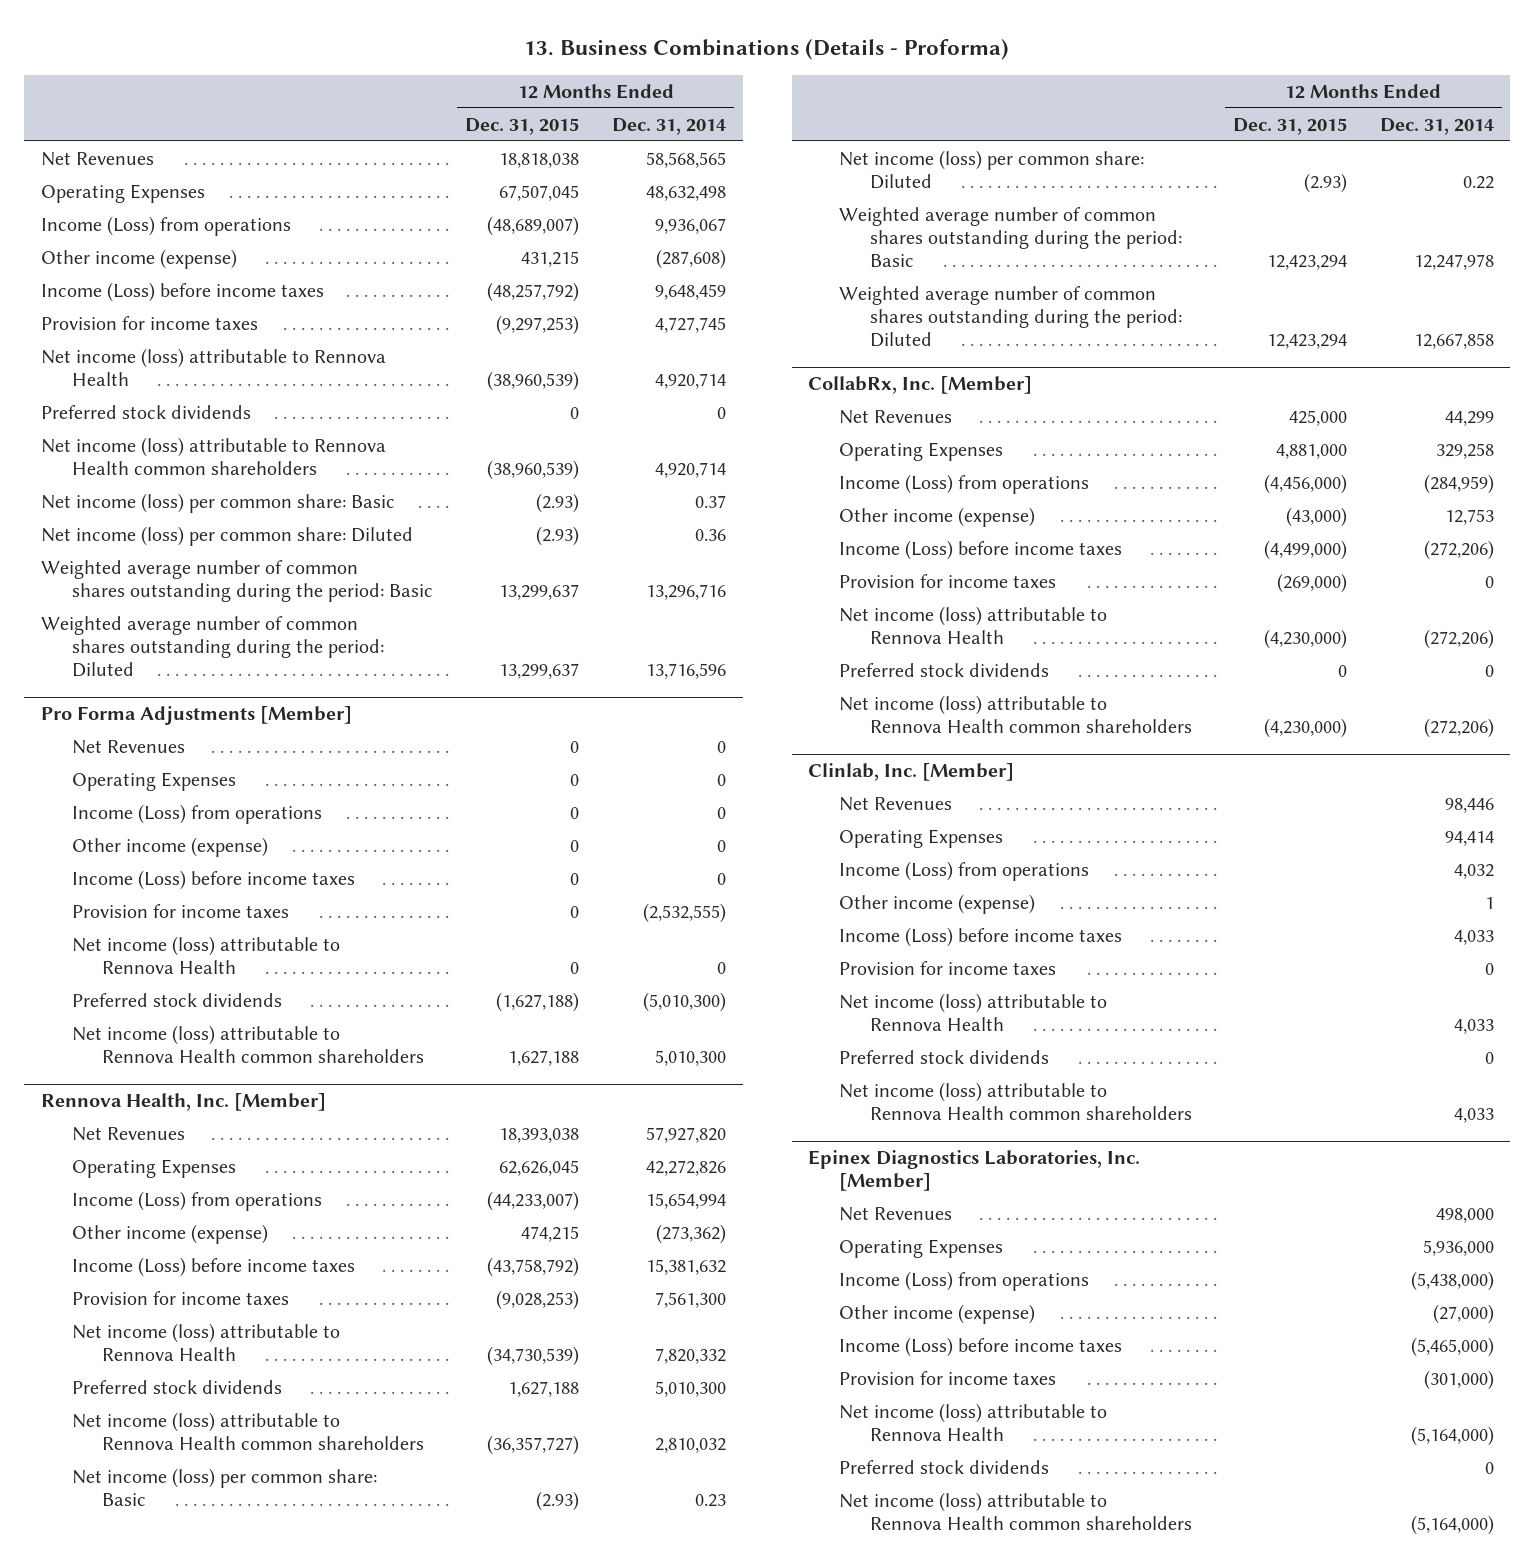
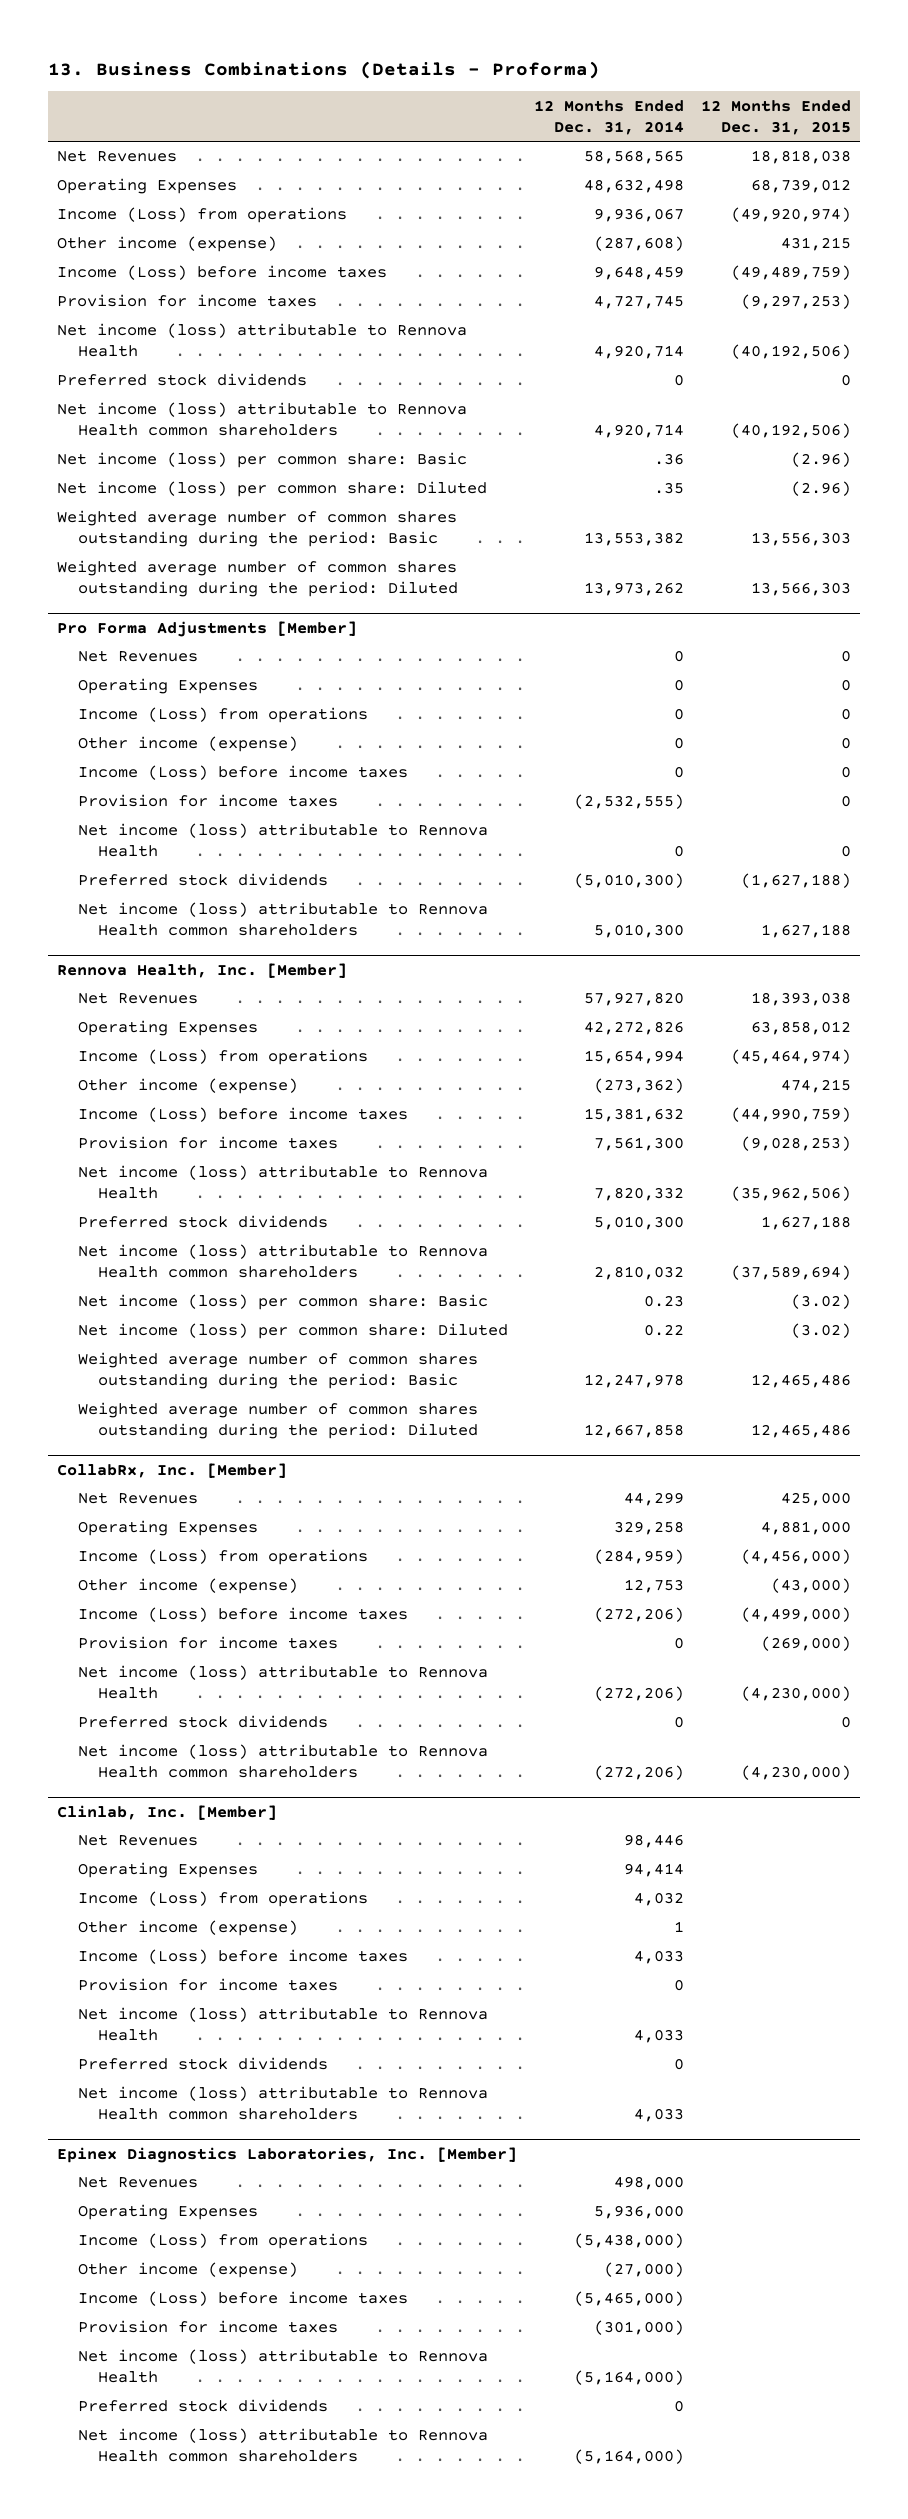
[499,184,580,201] 67,507,045 -> [751,179,852,194] 68,739,012
[487,215,580,236] (48,689,007) -> [731,207,852,223] (49,920,974)
[487,281,580,302] (48,257,792) -> [731,265,852,281] (49,489,759)
[487,370,580,391] (38,960,539) -> [731,344,852,360] (40,192,506)
[487,459,580,480] (38,960,539) -> [731,423,852,439] (40,192,506)
[536,492,580,513] (2.93) -> [791,452,852,468] (2.96)
[695,494,727,508] 0.37 -> [653,453,684,466] .36
[536,525,580,546] (2.93) -> [791,481,852,497] (2.96)
[695,528,727,541] 0.36 -> [653,482,684,495] .35
[499,583,580,600] 13,299,637 -> [751,532,852,547] 13,556,303
[646,583,727,600] 13,296,716 -> [583,532,684,547] 13,553,382
[499,662,580,679] 13,299,637 -> [751,582,852,597] 13,566,303
[646,662,727,679] 13,716,596 -> [583,582,684,597] 13,973,262
[499,1159,580,1176] 62,626,045 -> [751,1021,852,1036] 63,858,012
[487,1190,580,1211] (44,233,007) -> [731,1049,852,1065] (45,464,974)
[487,1256,580,1277] (43,758,792) -> [731,1107,852,1123] (44,990,759)
[487,1345,580,1366] (34,730,539) -> [731,1186,852,1202] (35,962,506)
[487,1434,580,1455] (36,357,727) -> [731,1265,852,1281] (37,589,694)
[536,1490,580,1511] (2.93) -> [791,1294,852,1310] (3.02)
[1304,172,1348,193] (2.93) -> [791,1323,852,1339] (3.02)
[1267,254,1348,270] 12,423,294 -> [751,1374,852,1389] 12,465,486
[1267,333,1348,349] 12,423,294 -> [751,1424,852,1439] 12,465,486

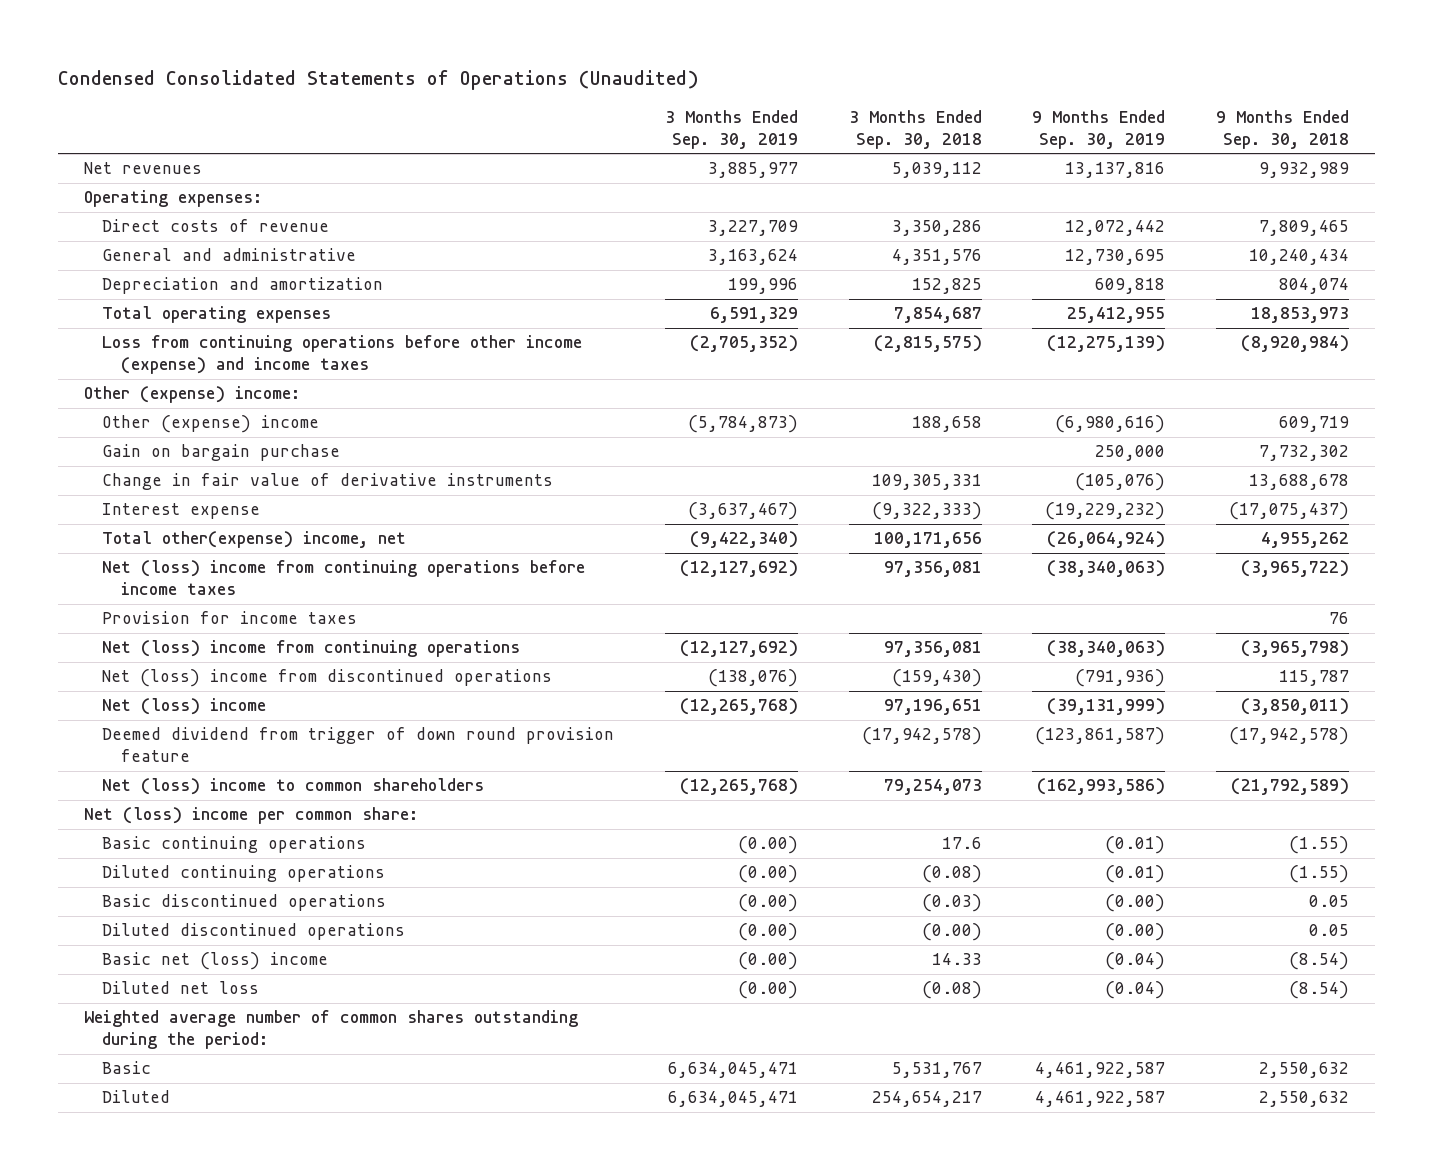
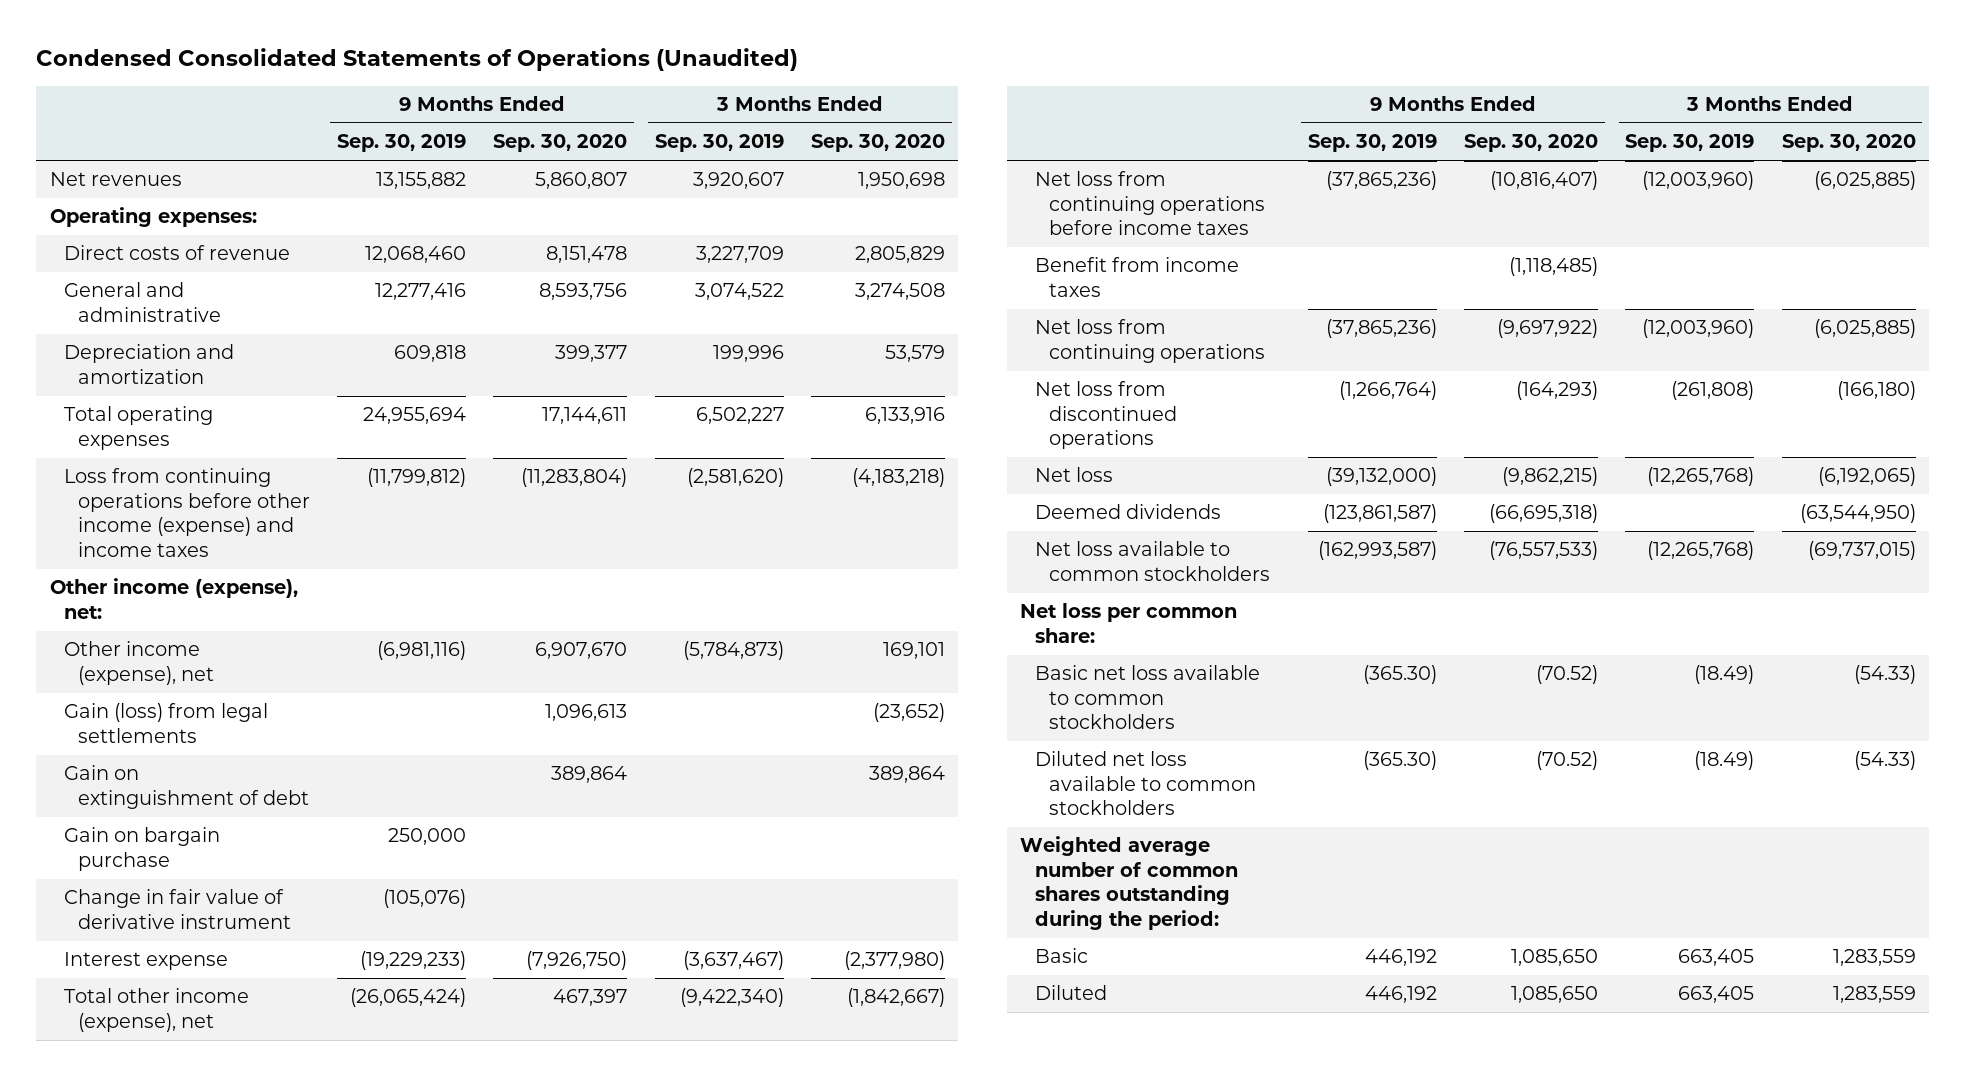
[848,110,982,149] 3 Months Ended Sep. 30, 2018 -> none
[1216,110,1350,149] 9 Months Ended Sep. 30, 2018 -> none
none -> [493,134,628,153] Sep. 30, 2020
none -> [810,134,945,153] Sep. 30, 2020
[707,162,798,179] 3,885,977 -> [692,172,784,190] 3,920,607
[1065,162,1166,179] 13,137,816 -> [376,172,467,190] 13,155,882
[1065,220,1166,237] 12,072,442 -> [365,246,467,264] 12,068,460
[707,249,798,266] 3,163,624 -> [694,283,784,301] 3,074,522
[1065,249,1166,266] 12,730,695 -> [375,283,467,301] 12,277,416
[709,307,798,324] 6,591,329 -> [695,407,784,425] 6,502,227
[1067,307,1166,324] 25,412,955 -> [363,407,467,425] 24,955,694
[689,335,798,353] (2,705,352) -> [686,468,784,488] (2,581,620)
[1047,335,1166,353] (12,275,139) -> [367,468,467,488] (11,799,812)
[83,386,300,404] Other (expense) income: -> [49,578,298,619] Other income (expense), net:
[102,415,320,434] Other (expense) income -> [63,641,215,685] Other income (expense), net
[1055,415,1166,434] (6,980,616) -> [377,641,467,661] (6,981,116)
none -> [63,703,268,743] Gain (loss) from legal settlements
none -> [63,765,310,809] Gain on extinguishment of debt
[102,836,367,854] Basic continuing operations -> none
[102,865,386,883] Diluted continuing operations -> none
[102,894,387,912] Basic discontinued operations -> none
[102,923,406,941] Diluted discontinued operations -> none
[102,473,554,491] Change in fair value of derivative instruments -> [63,889,292,929] Change in fair value of derivative instrument
[1045,502,1166,521] (19,229,232) -> [360,951,467,971] (19,229,233)
[102,531,407,549] Total other(expense) income, net -> [63,988,249,1032] Total other income (expense), net
[1047,531,1166,549] (26,064,924) -> [350,988,467,1008] (26,065,424)
[102,560,586,596] Net (loss) income from continuing operations before income taxes -> [1034,171,1265,236] Net loss from continuing operations before income taxes
[679,560,798,578] (12,127,692) -> [1642,171,1755,191] (12,003,960)
[1047,560,1166,578] (38,340,063) -> [1325,171,1437,191] (37,865,236)
[102,611,358,625] Provision for income taxes -> [1034,257,1239,297] Benefit from income taxes
[102,640,521,658] Net (loss) income from continuing operations -> [1034,319,1265,363] Net loss from continuing operations
[679,640,798,658] (12,127,692) -> [1642,319,1755,339] (12,003,960)
[1047,640,1166,658] (38,340,063) -> [1325,319,1437,339] (37,865,236)
[102,669,553,688] Net (loss) income from discontinued operations -> [1034,381,1177,450] Net loss from discontinued operations
[707,669,798,688] (138,076) -> [1671,381,1755,401] (261,808)
[1075,669,1166,688] (791,936) -> [1338,381,1437,401] (1,266,764)
[102,698,267,716] Net (loss) income -> [1034,467,1113,483] Net loss
[1047,698,1166,716] (39,131,999) -> [1325,467,1437,487] (39,132,000)
[102,727,615,763] Deemed dividend from trigger of down round provision feature -> [1034,504,1221,520] Deemed dividends
[102,778,485,796] Net (loss) income to common shareholders -> [1034,541,1270,581] Net loss available to common stockholders
[1037,778,1166,796] (162,993,586) -> [1317,541,1437,561] (162,993,587)
[83,807,418,825] Net (loss) income per common share: -> [1020,603,1238,643] Net loss per common share:
[102,952,329,971] Basic net (loss) income -> [1034,665,1260,730] Basic net loss available to common stockholders
[737,952,798,971] (0.00) -> [1694,665,1755,685] (18.49)
[1105,952,1166,971] (0.04) -> [1362,665,1437,685] (365.30)
[102,981,260,995] Diluted net loss -> [1034,751,1256,816] Diluted net loss available to common stockholders
[737,981,798,1000] (0.00) -> [1694,751,1755,771] (18.49)
[1105,981,1166,1000] (0.04) -> [1362,751,1437,771] (365.30)
[667,1062,798,1079] 6,634,045,471 -> [1678,949,1755,967] 663,405
[1035,1062,1166,1079] 4,461,922,587 -> [1364,949,1437,967] 446,192
[667,1091,798,1108] 6,634,045,471 -> [1678,986,1755,1004] 663,405
[1035,1091,1166,1108] 4,461,922,587 -> [1364,986,1437,1004] 446,192

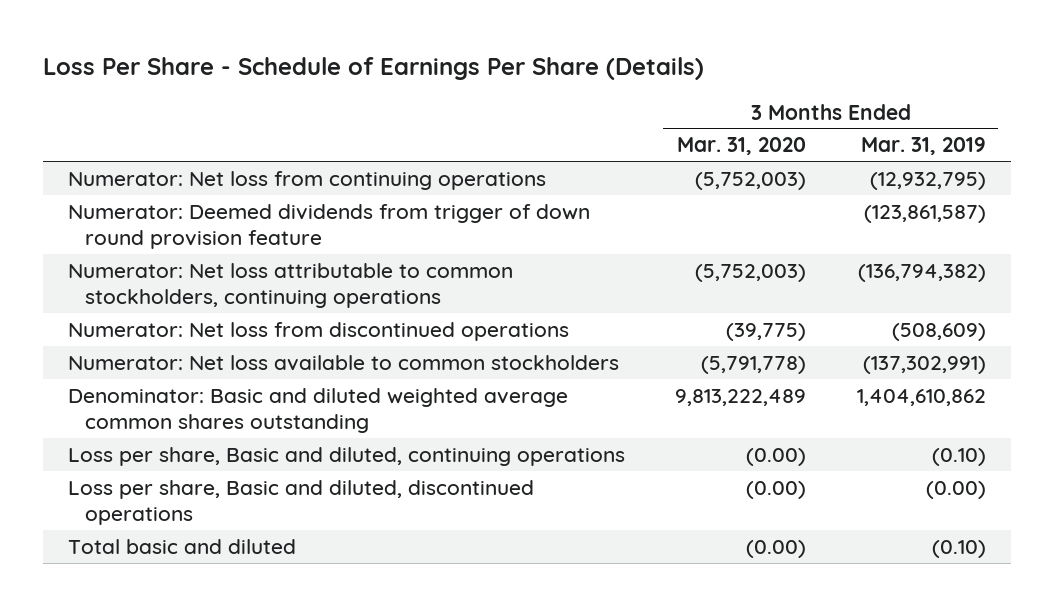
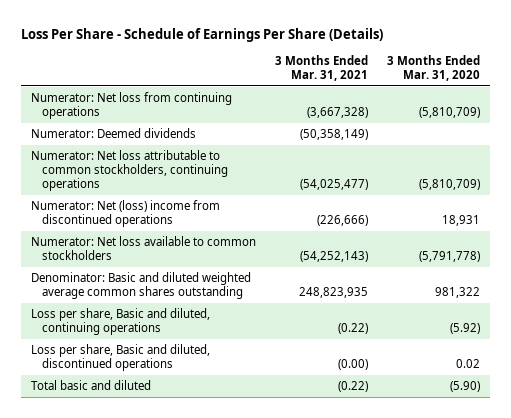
[860,137,986,156] Mar. 31, 2019 -> none
none -> [274,54,368,82] 3 Months Ended Mar. 31, 2021
[67,203,590,250] Numerator: Deemed dividends from trigger of down round provision feature -> none
[695,171,807,190] (5,752,003) -> [419,107,481,119] (5,810,709)
none -> [30,128,196,139] Numerator: Deemed dividends
[695,263,807,282] (5,752,003) -> [419,179,481,191] (5,810,709)
[67,321,569,341] Numerator: Net loss from discontinued operations -> [30,200,220,228] Numerator: Net (loss) income from discontinued operations
[726,322,807,341] (39,775) -> [442,215,481,227] 18,931
[675,388,807,406] 9,813,222,489 -> [435,287,481,299] 981,322
[746,447,807,466] (0.00) -> [450,323,481,335] (5.92)
[746,480,807,499] (0.00) -> [456,359,481,369] 0.02
[746,539,807,558] (0.00) -> [450,381,481,393] (5.90)

